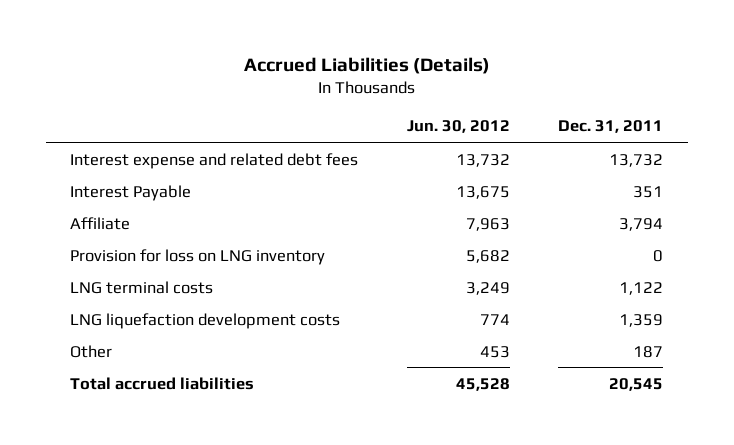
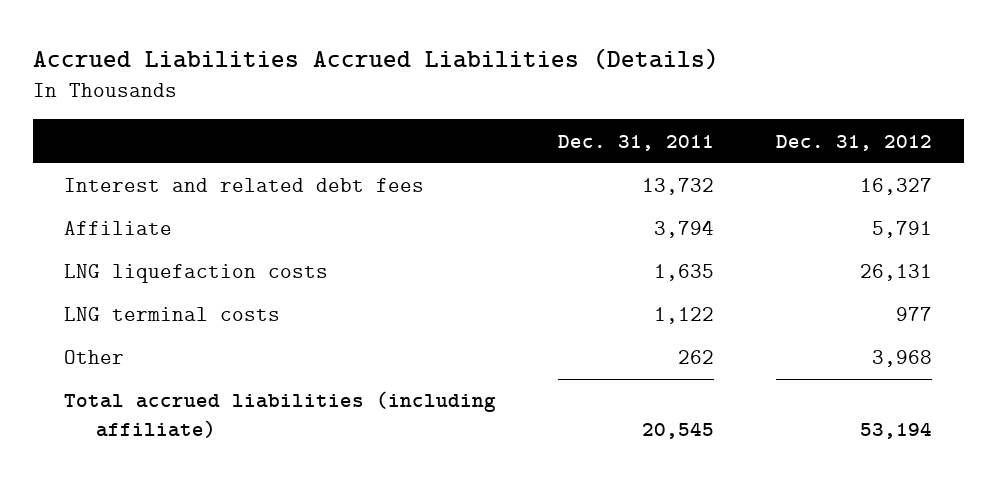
[243,57,490,75] Accrued Liabilities (Details) -> [32,48,719,71] Accrued Liabilities Accrued Liabilities (Details)
[406,120,510,134] Jun. 30, 2012 -> none
none -> [776,134,933,151] Dec. 31, 2012
[70,184,192,201] Interest Payable -> none
[70,152,359,169] Interest expense and related debt fees -> [63,178,424,193] Interest and related debt fees
[70,248,326,265] Provision for loss on LNG inventory -> none
none -> [63,264,328,284] LNG liquefaction costs
[70,312,341,329] LNG liquefaction development costs -> none
[633,345,664,358] 187 -> [678,350,715,365] 262
[70,376,255,390] Total accrued liabilities -> [63,391,496,438] Total accrued liabilities (including affiliate)

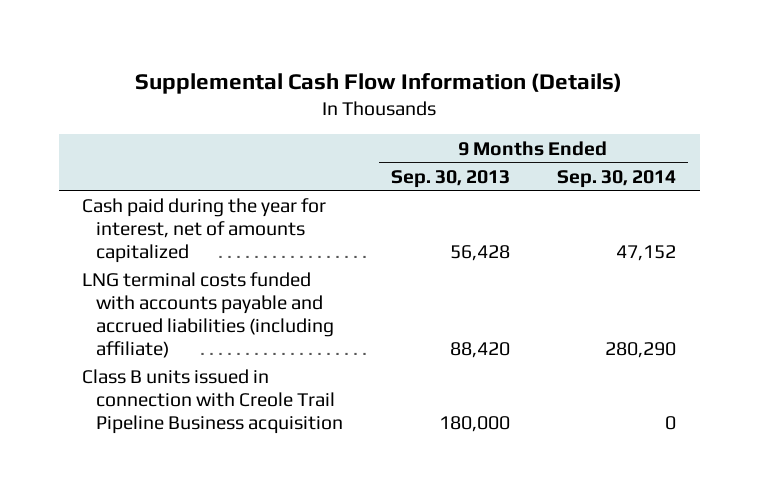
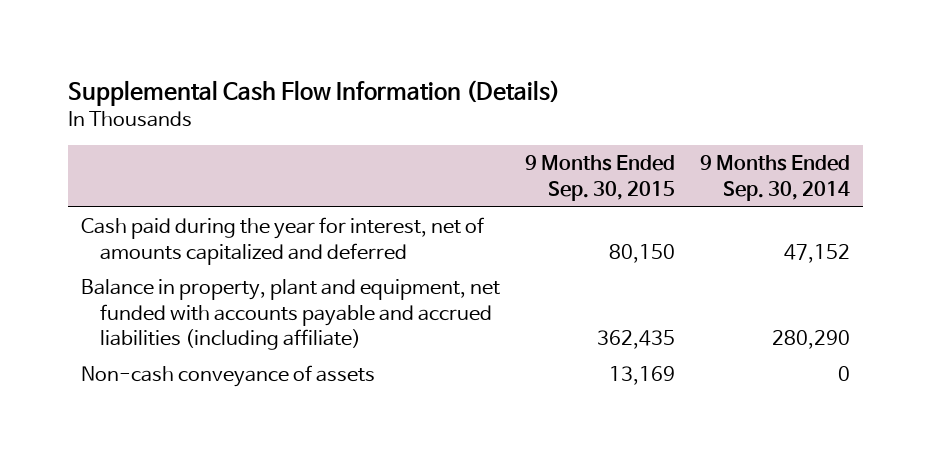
[390,169,510,188] Sep. 30, 2013 -> none
none -> [525,155,676,201] 9 Months Ended Sep. 30, 2015
[82,369,344,435] Class B units issued in connection with Creole Trail Pipeline Business acquisition -> none
[82,198,327,264] Cash paid during the year for interest, net of amounts capitalized -> [80,216,484,265] Cash paid during the year for interest, net of amounts capitalized and deferred
[82,272,335,358] LNG terminal costs funded with accounts payable and accrued liabilities (including affiliate) -> [80,278,500,351] Balance in property, plant and equipment, net funded with accounts payable and accrued liabilities (including affiliate)
none -> [80,364,375,387] Non-cash conveyance of assets

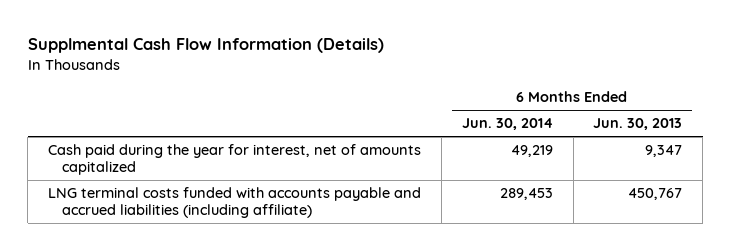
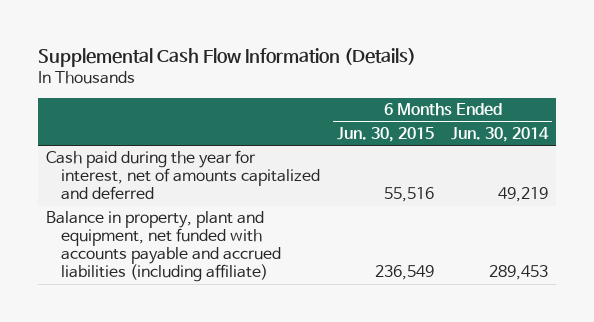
[27,38,384,54] Supplmental Cash Flow Information (Details) -> [37,47,416,67] Supplemental Cash Flow Information (Details)
[593,118,683,131] Jun. 30, 2013 -> none
none -> [337,127,435,143] Jun. 30, 2015
[48,144,422,176] Cash paid during the year for interest, net of amounts capitalized -> [46,150,321,201] Cash paid during the year for interest, net of amounts capitalized and deferred
[48,187,422,219] LNG terminal costs funded with accounts payable and accrued liabilities (including affiliate) -> [46,211,282,283] Balance in property, plant and equipment, net funded with accounts payable and accrued liabilities (including affiliate)

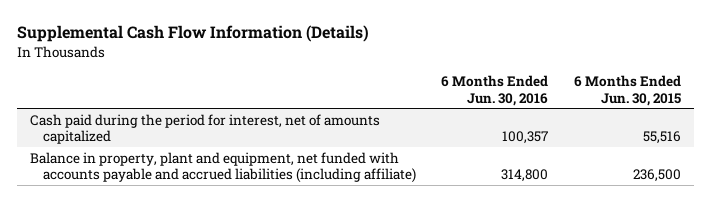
[451,127,550,143] Jun. 30, 2014 -> none
none -> [441,75,549,106] 6 Months Ended Jun. 30, 2016
[46,150,321,201] Cash paid during the year for interest, net of amounts capitalized and deferred -> [29,113,380,144] Cash paid during the period for interest, net of amounts capitalized
[375,265,435,281] 236,549 -> [633,168,682,182] 236,500

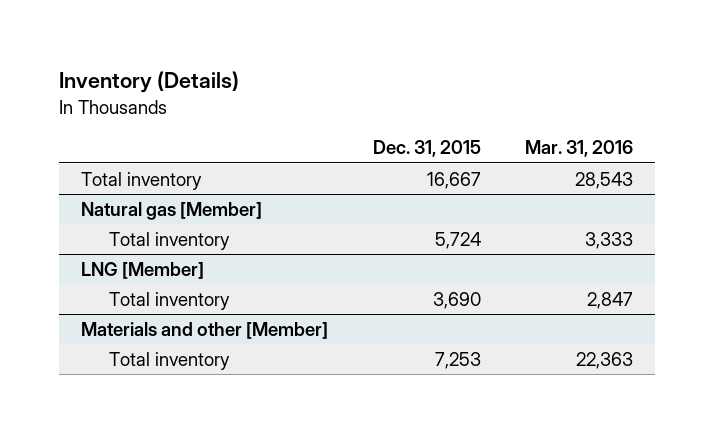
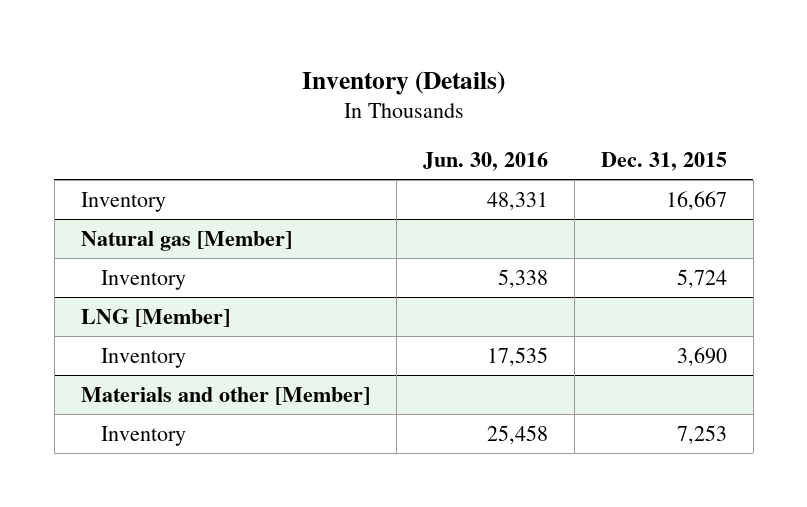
[525,140,634,158] Mar. 31, 2016 -> none
none -> [422,152,548,172] Jun. 30, 2016
[81,171,203,190] Total inventory -> [80,191,166,212] Inventory
[109,231,231,250] Total inventory -> [101,269,187,290] Inventory
[109,291,231,310] Total inventory -> [101,347,187,368] Inventory
[109,351,231,370] Total inventory -> [101,425,187,446] Inventory

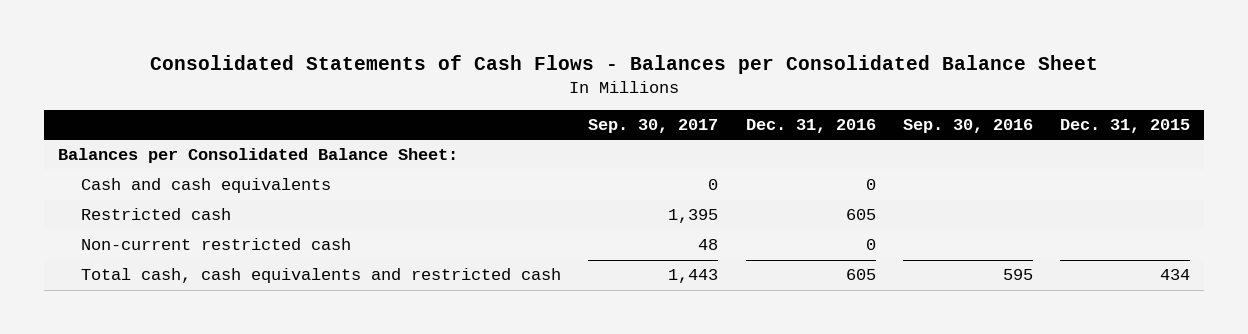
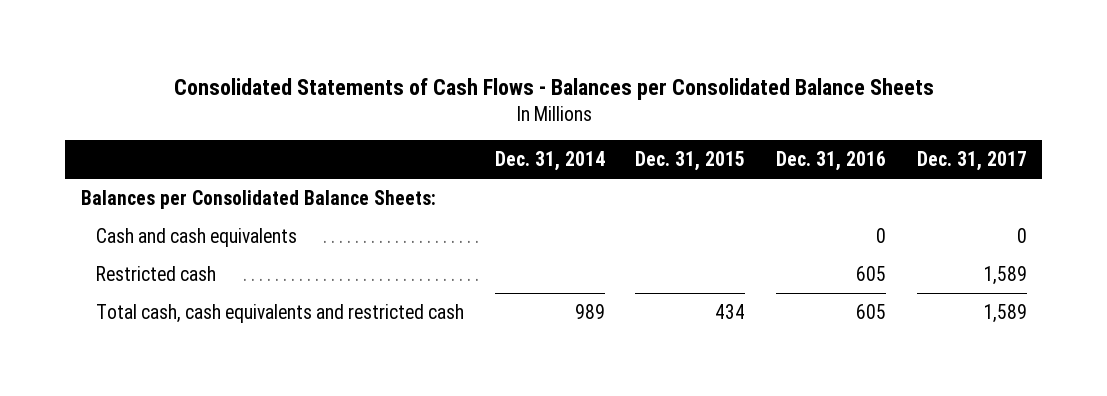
[150,55,1099,75] Consolidated Statements of Cash Flows - Balances per Consolidated Balance Sheet -> [173,78,934,101] Consolidated Statements of Cash Flows - Balances per Consolidated Balance Sheets
[588,119,719,134] Sep. 30, 2017 -> none
[902,119,1033,134] Sep. 30, 2016 -> none
none -> [494,151,605,172] Dec. 31, 2014
none -> [916,151,1027,172] Dec. 31, 2017
[57,148,458,164] Balances per Consolidated Balance Sheet: -> [80,189,436,209] Balances per Consolidated Balance Sheets:
[80,238,351,251] Non-current restricted cash -> none

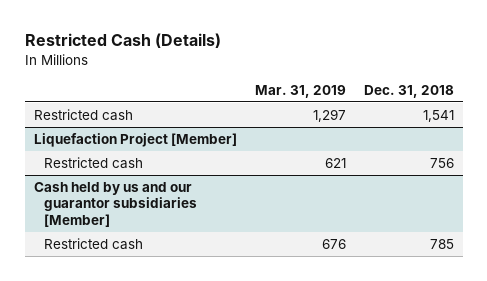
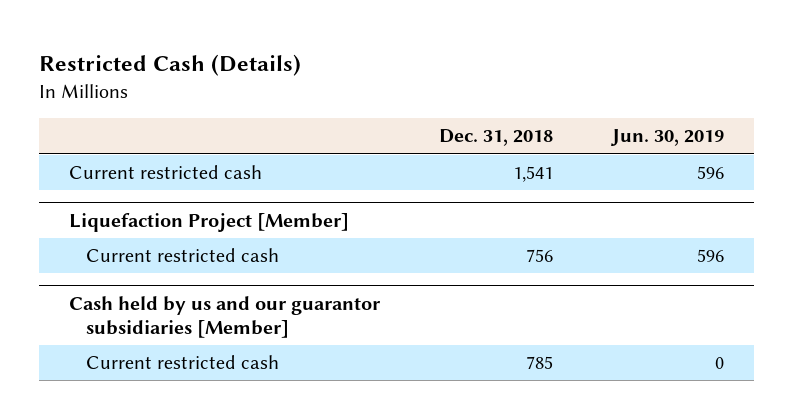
[254,85,346,99] Mar. 31, 2019 -> none
none -> [610,129,725,147] Jun. 30, 2019
[33,108,133,121] Restricted cash -> [69,165,263,180] Current restricted cash
[43,156,143,169] Restricted cash -> [86,248,280,263] Current restricted cash
[43,237,143,250] Restricted cash -> [86,355,280,370] Current restricted cash

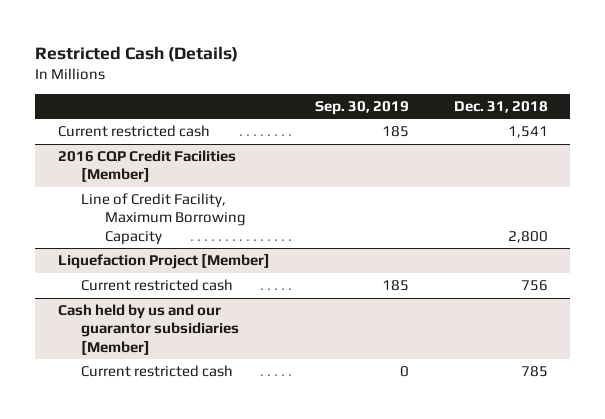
[610,129,725,147] Jun. 30, 2019 -> none
none -> [314,101,409,116] Sep. 30, 2019
none -> [57,150,236,183] 2016 CQP Credit Facilities [Member]
none -> [81,193,246,245] Line of Credit Facility, Maximum Borrowing Capacity

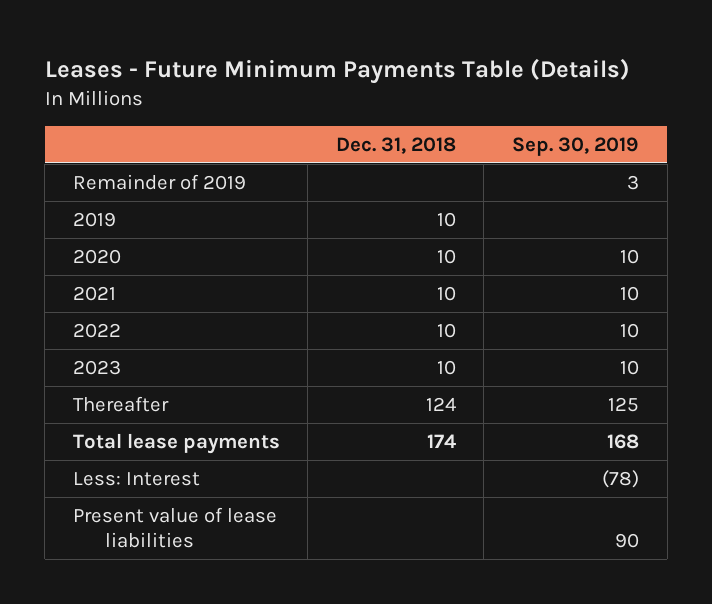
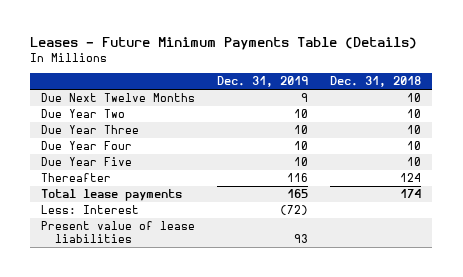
[511,136,639,156] Sep. 30, 2019 -> none
none -> [217,76,309,88] Dec. 31, 2019
[72,174,246,191] Remainder of 2019 -> none
[72,212,116,228] 2019 -> [41,93,196,103] Due Next Twelve Months
[72,249,121,265] 2020 -> [41,109,126,119] Due Year Two
[72,286,116,302] 2021 -> [41,125,140,135] Due Year Three
[72,323,121,339] 2022 -> [41,141,133,151] Due Year Four
[72,360,121,376] 2023 -> [41,157,133,167] Due Year Five

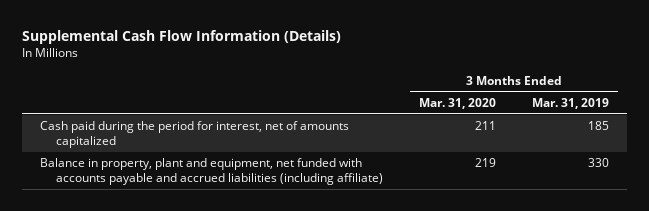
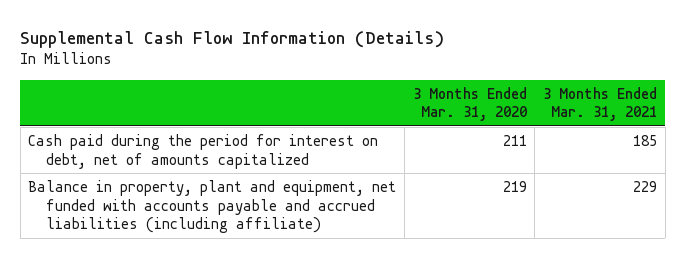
[532,97,610,109] Mar. 31, 2019 -> none
none -> [543,86,658,122] 3 Months Ended Mar. 31, 2021
[39,121,349,149] Cash paid during the period for interest, net of amounts capitalized -> [28,134,379,169] Cash paid during the period for interest on debt, net of amounts capitalized

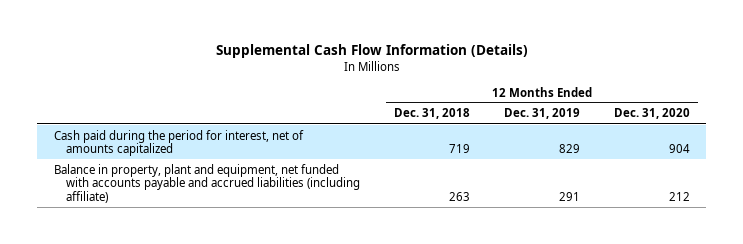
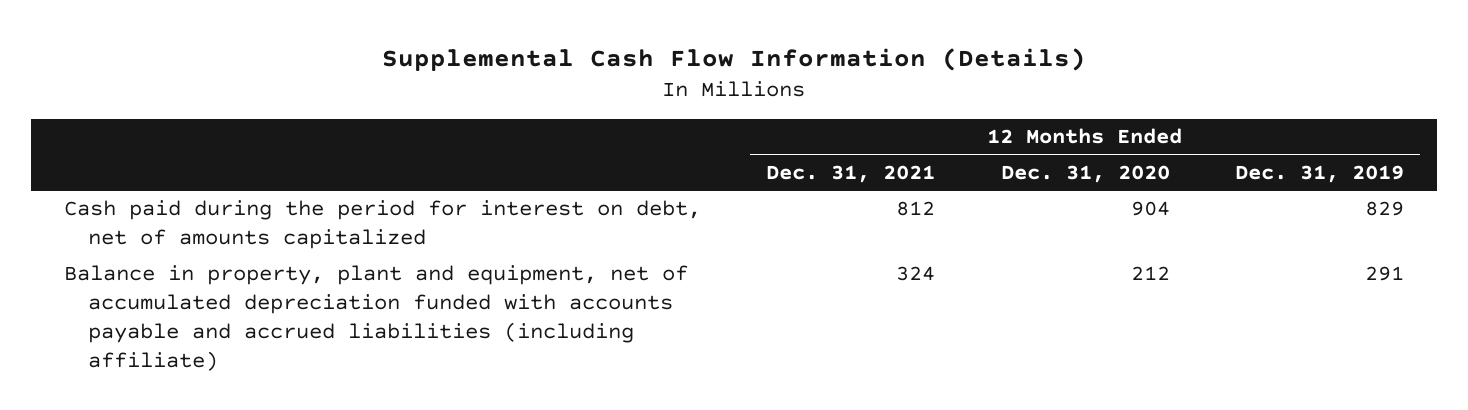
[394,108,471,120] Dec. 31, 2018 -> none
none -> [766,164,936,183] Dec. 31, 2021
[53,129,304,157] Cash paid during the period for interest, net of amounts capitalized -> [63,200,701,250] Cash paid during the period for interest on debt, net of amounts capitalized
[53,163,361,203] Balance in property, plant and equipment, net funded with accounts payable and accrued liabilities (including affiliate) -> [63,265,688,372] Balance in property, plant and equipment, net of accumulated depreciation funded with accounts payable and accrued liabilities (including affiliate)

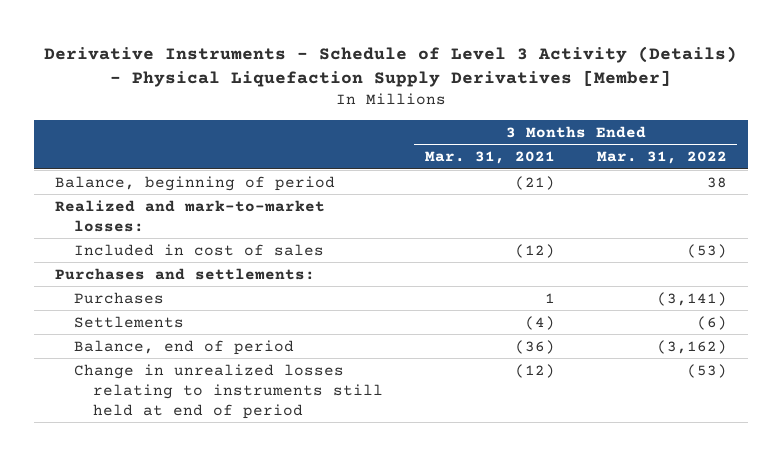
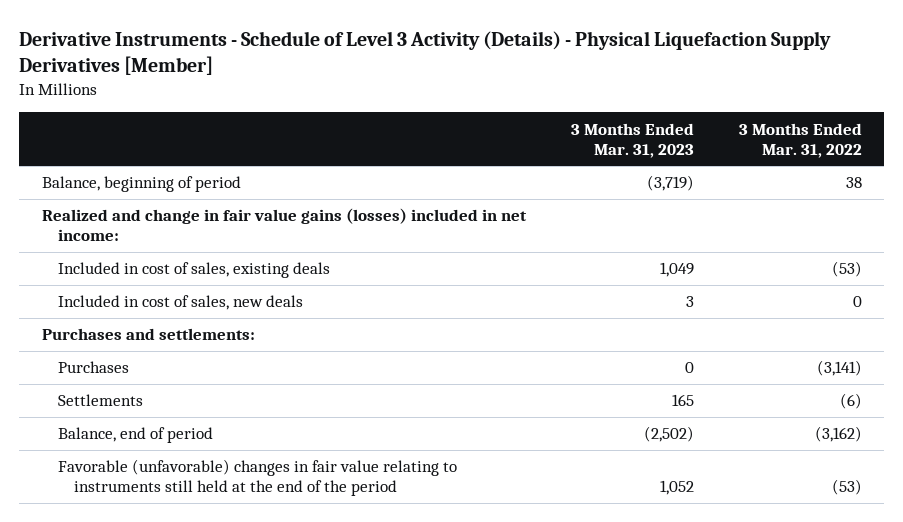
[424,151,555,165] Mar. 31, 2021 -> none
none -> [570,122,694,158] 3 Months Ended Mar. 31, 2023
[55,199,326,232] Realized and mark-to-market losses: -> [41,208,527,242] Realized and change in fair value gains (losses) included in net income:
[73,243,324,256] Included in cost of sales -> [58,262,331,279] Included in cost of sales, existing deals
none -> [58,295,304,311] Included in cost of sales, new deals
[73,363,383,419] Change in unrealized losses relating to instruments still held at end of period -> [58,459,458,497] Favorable (unfavorable) changes in fair value relating to instruments still held at the end of the period

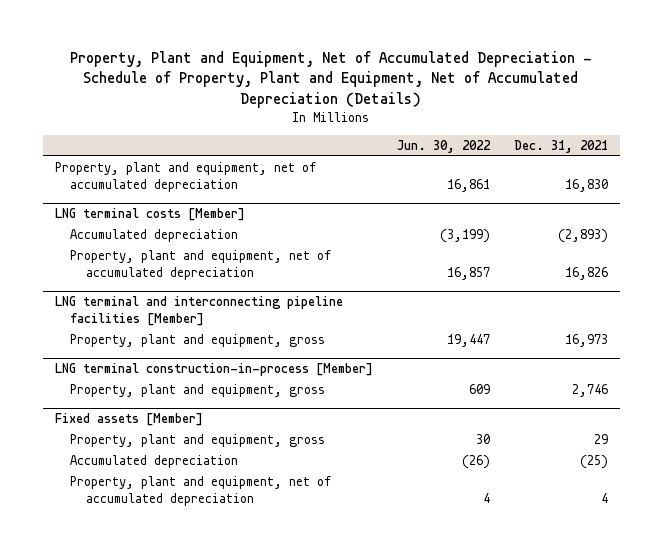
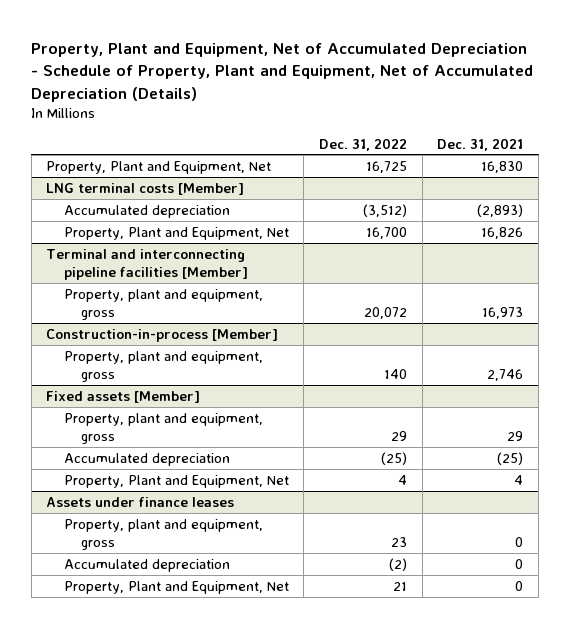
[396,139,491,153] Jun. 30, 2022 -> none
none -> [318,137,407,151] Dec. 31, 2022
[54,162,316,192] Property, plant and equipment, net of accumulated depreciation -> [46,160,272,174] Property, Plant and Equipment, Net
[70,250,332,280] Property, plant and equipment, net of accumulated depreciation -> [63,226,289,240] Property, Plant and Equipment, Net
[54,296,343,327] LNG terminal and interconnecting pipeline facilities [Member] -> [46,248,248,280] Terminal and interconnecting pipeline facilities [Member]
[54,363,373,377] LNG terminal construction-in-process [Member] -> [46,328,279,342] Construction-in-process [Member]
[70,476,332,506] Property, plant and equipment, net of accumulated depreciation -> [63,474,289,488] Property, Plant and Equipment, Net
none -> [46,496,235,507] Assets under finance leases
none -> [63,518,263,550] Property, plant and equipment, gross
none -> [63,558,230,572] Accumulated depreciation
none -> [63,580,289,594] Property, Plant and Equipment, Net

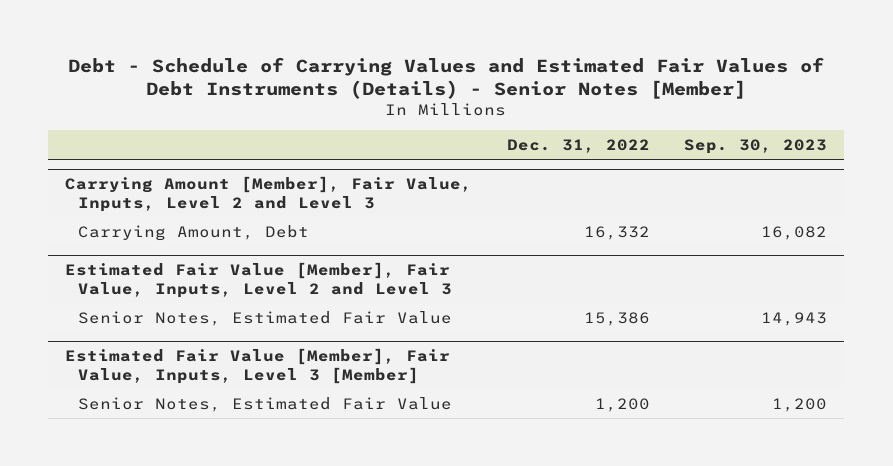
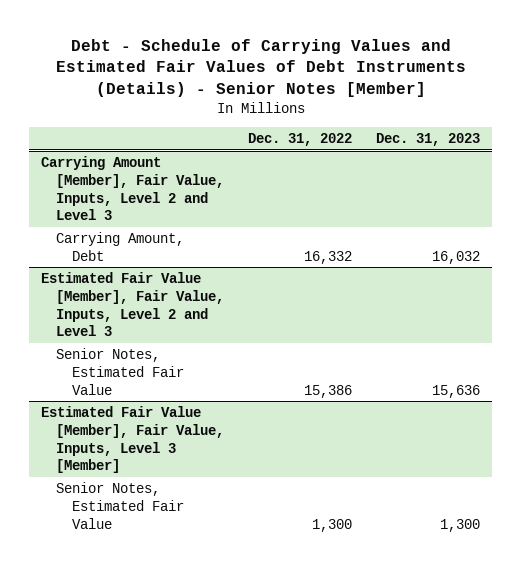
[684,139,828,155] Sep. 30, 2023 -> none
none -> [376,132,481,146] Dec. 31, 2023
[594,397,650,412] 1,200 -> [312,518,353,532] 1,300

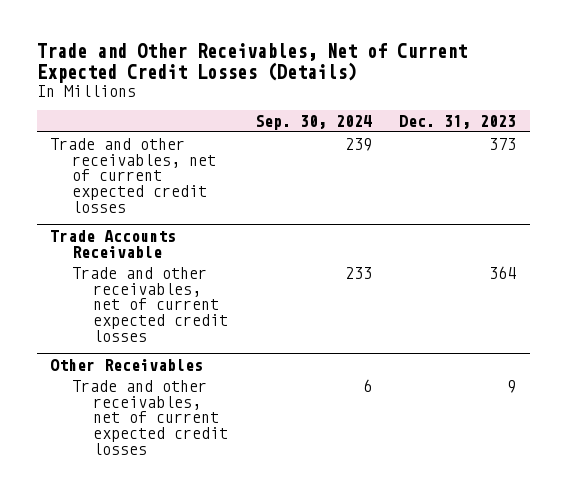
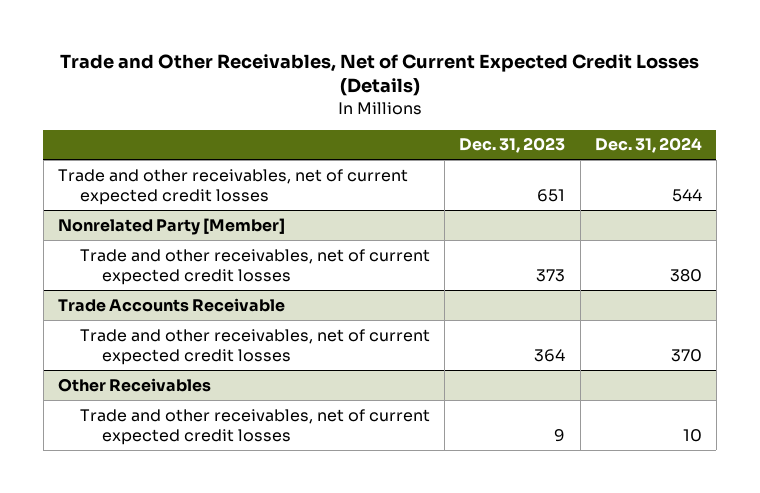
[255,115,373,131] Sep. 30, 2024 -> none
none -> [594,137,702,154] Dec. 31, 2024
none -> [58,168,409,205] Trade and other receivables, net of current expected credit losses
none -> [58,217,286,235] Nonrelated Party [Member]

